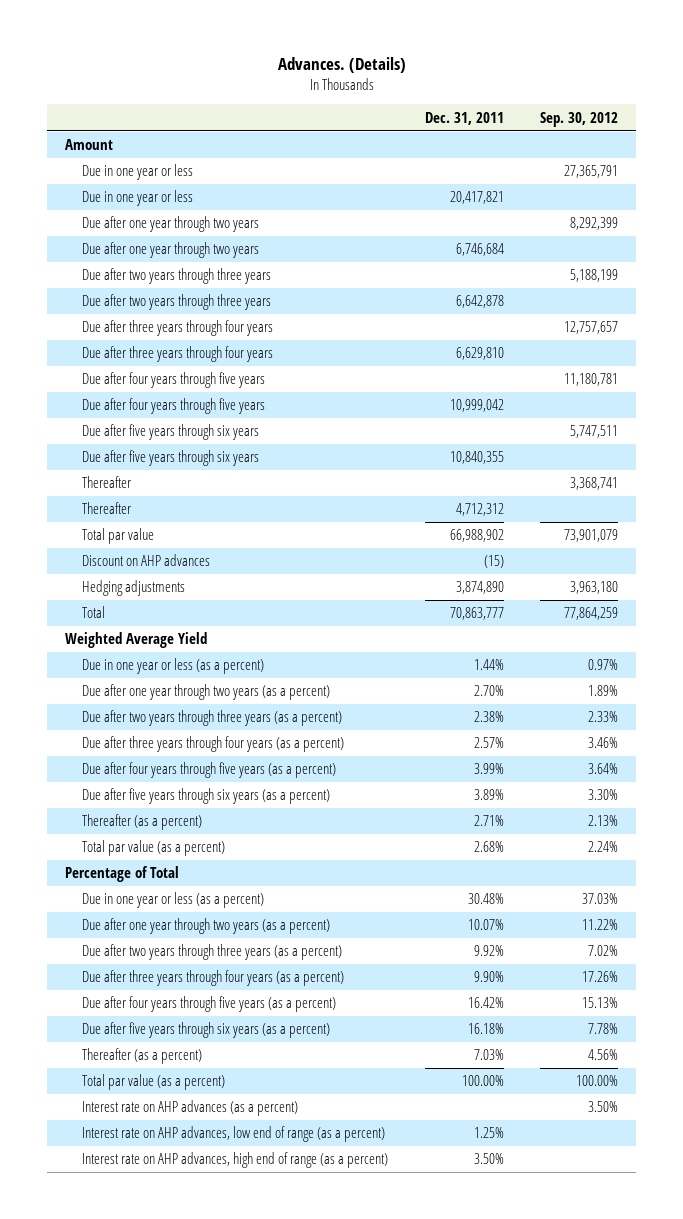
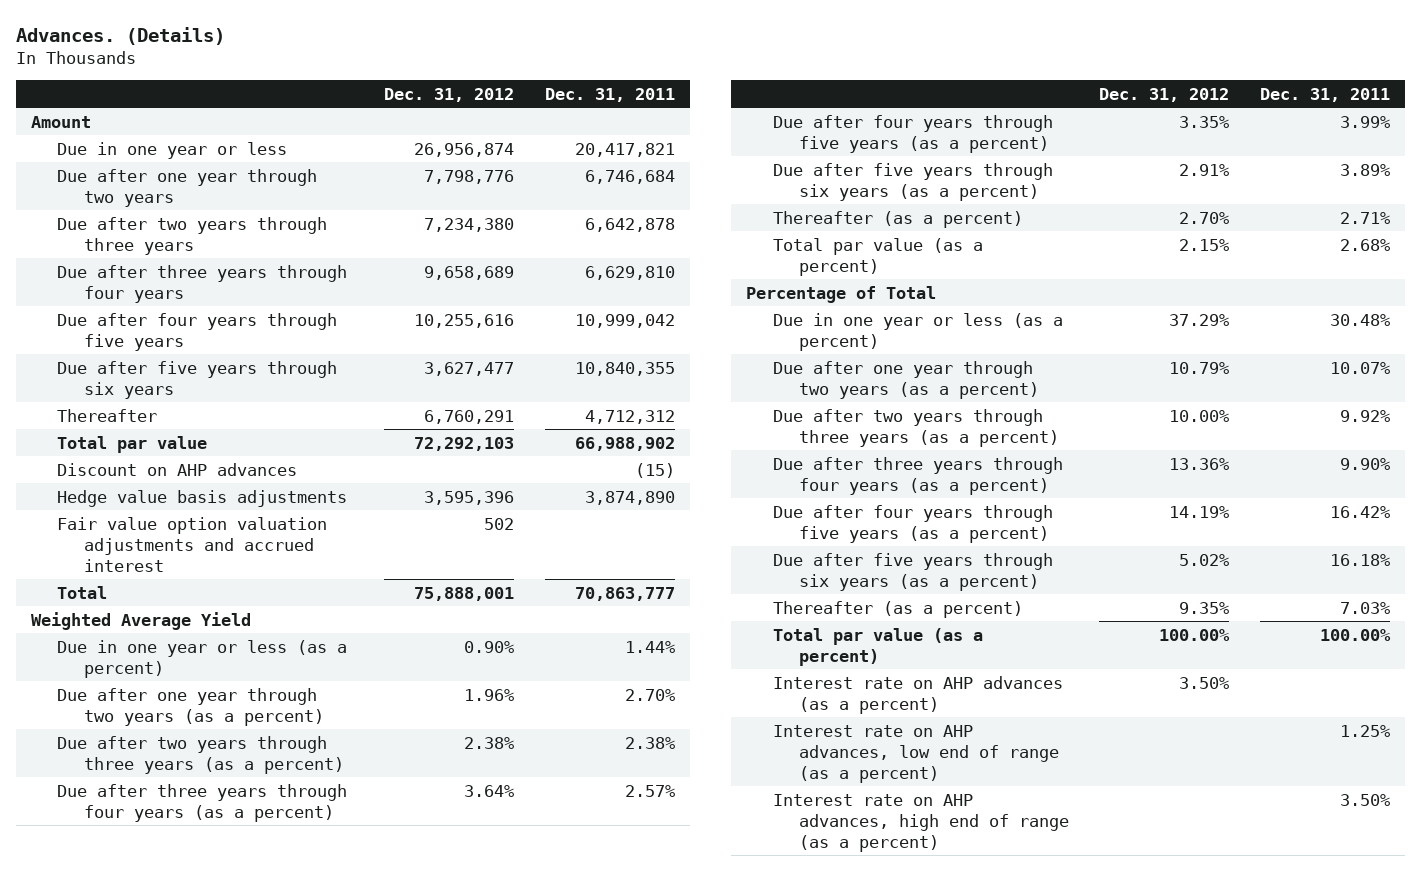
[540,111,619,127] Sep. 30, 2012 -> none
none -> [384,87,515,102] Dec. 31, 2012
[82,164,194,181] Due in one year or less -> none
[82,216,260,233] Due after one year through two years -> none
[82,268,272,285] Due after two years through three years -> none
[82,320,274,337] Due after three years through four years -> none
[82,372,266,389] Due after four years through five years -> none
[82,424,260,441] Due after five years through six years -> none
[82,476,132,489] Thereafter -> none
[82,580,186,597] Hedging adjustments -> [57,489,348,507] Hedge value basis adjustments
none -> [57,516,328,572] Fair value option valuation adjustments and accrued interest

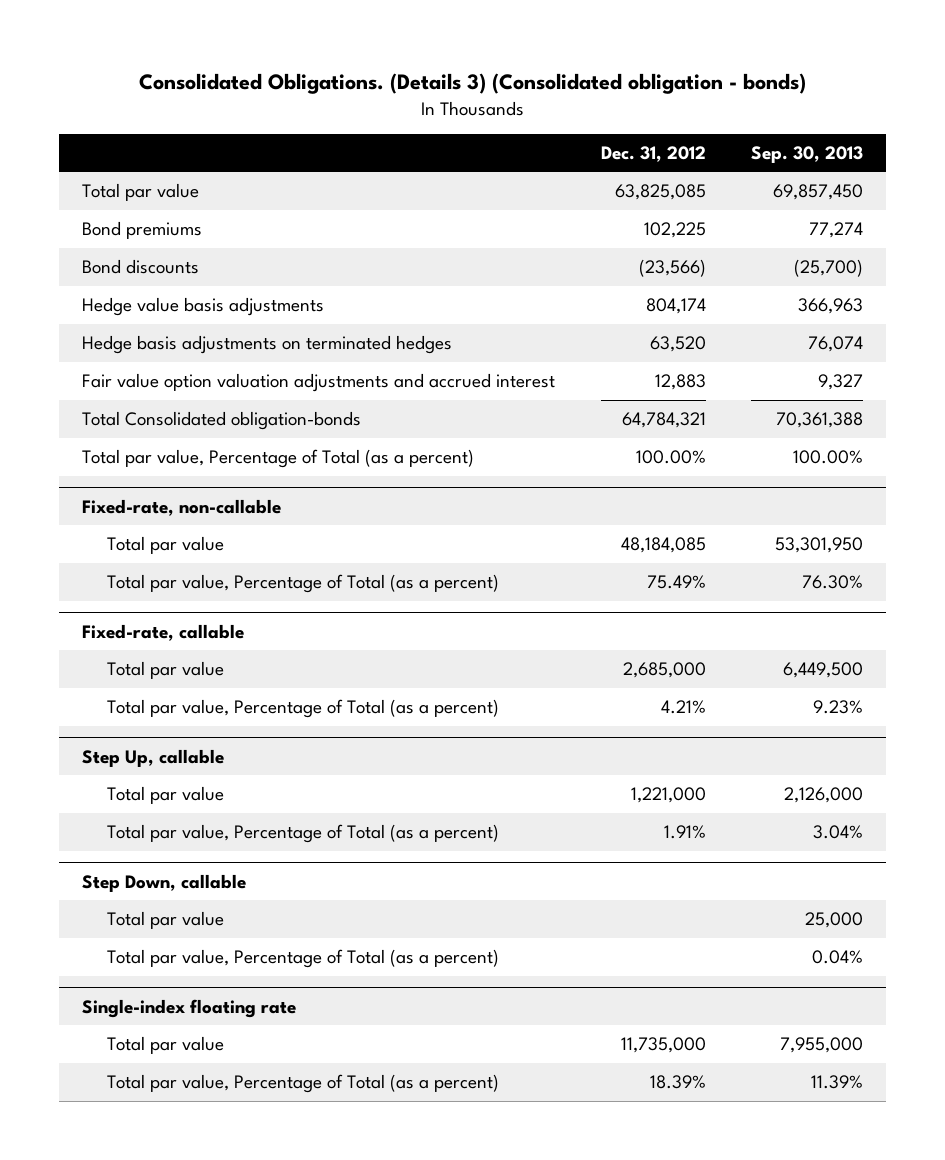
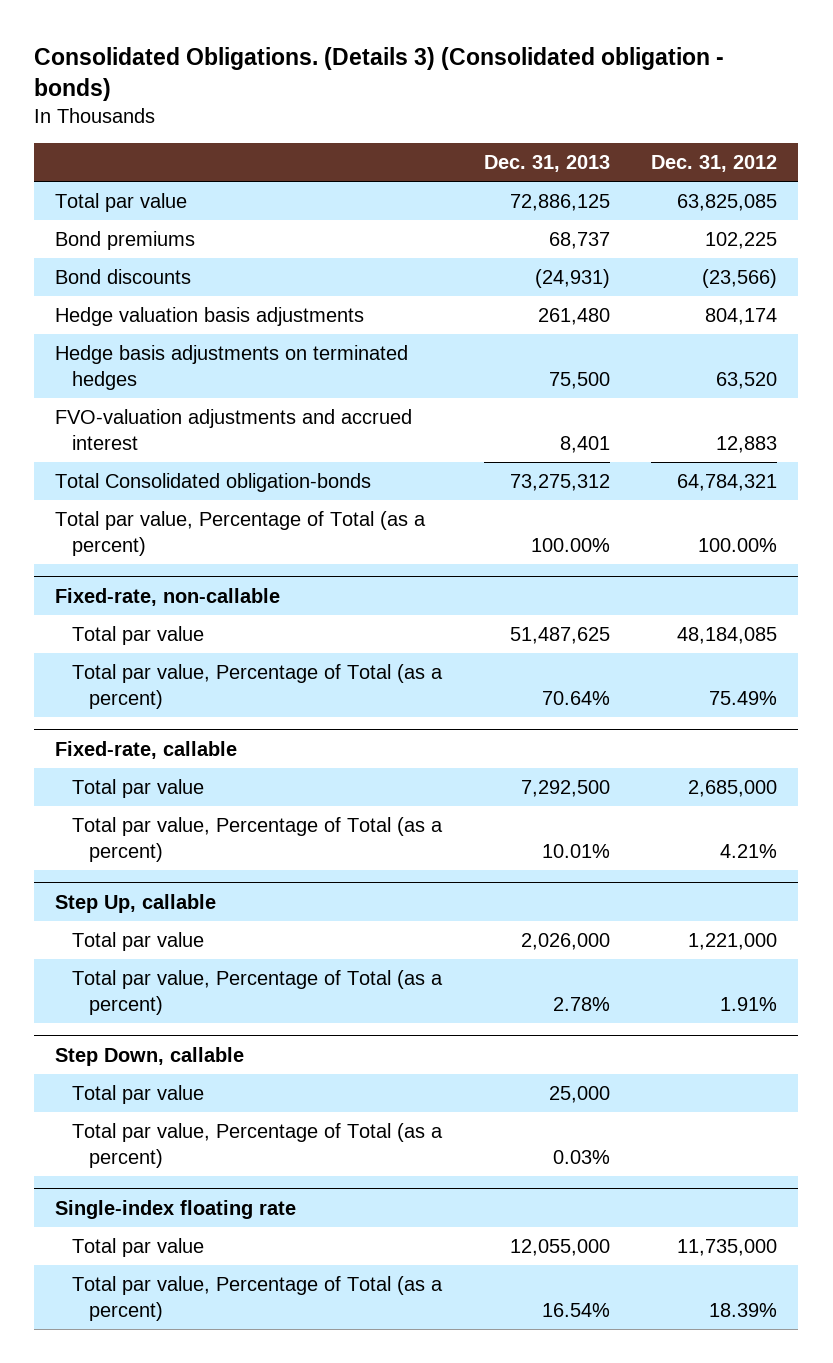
[751,145,864,163] Sep. 30, 2013 -> none
none -> [483,155,610,173] Dec. 31, 2013
[82,297,325,317] Hedge value basis adjustments -> [55,307,365,327] Hedge valuation basis adjustments
[82,373,556,393] Fair value option valuation adjustments and accrued interest -> [55,409,413,450] FVO-valuation adjustments and accrued interest

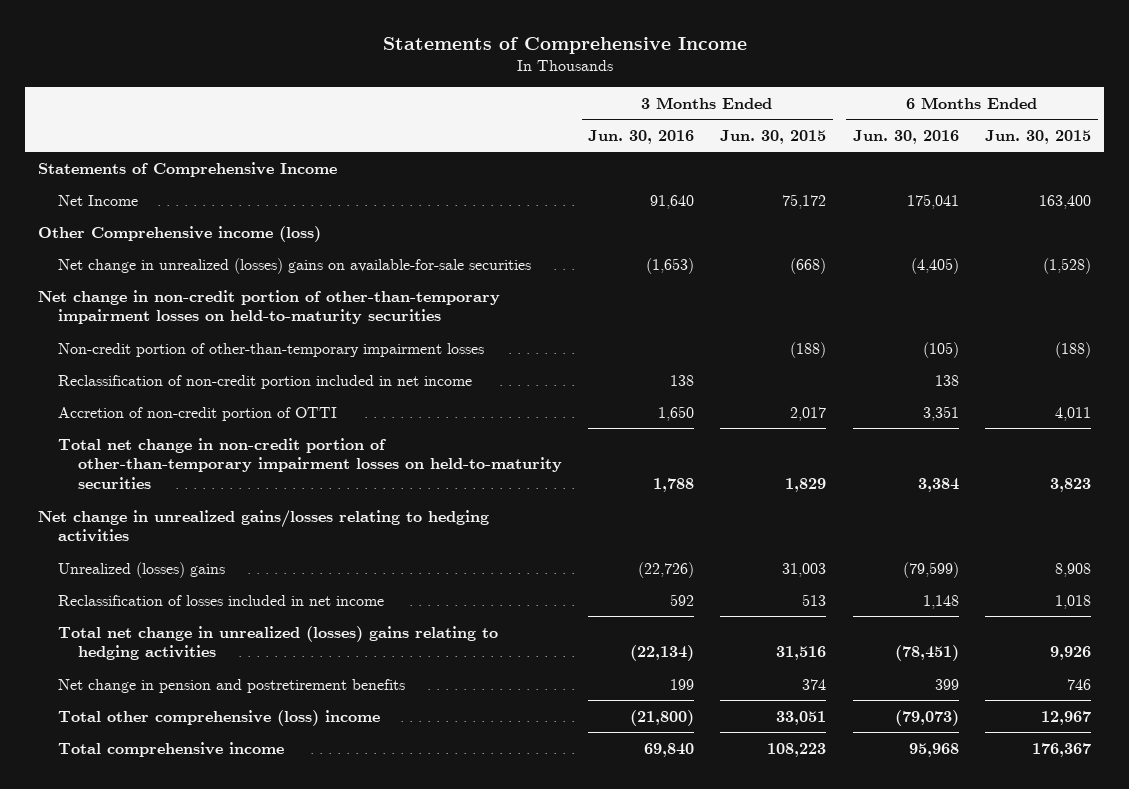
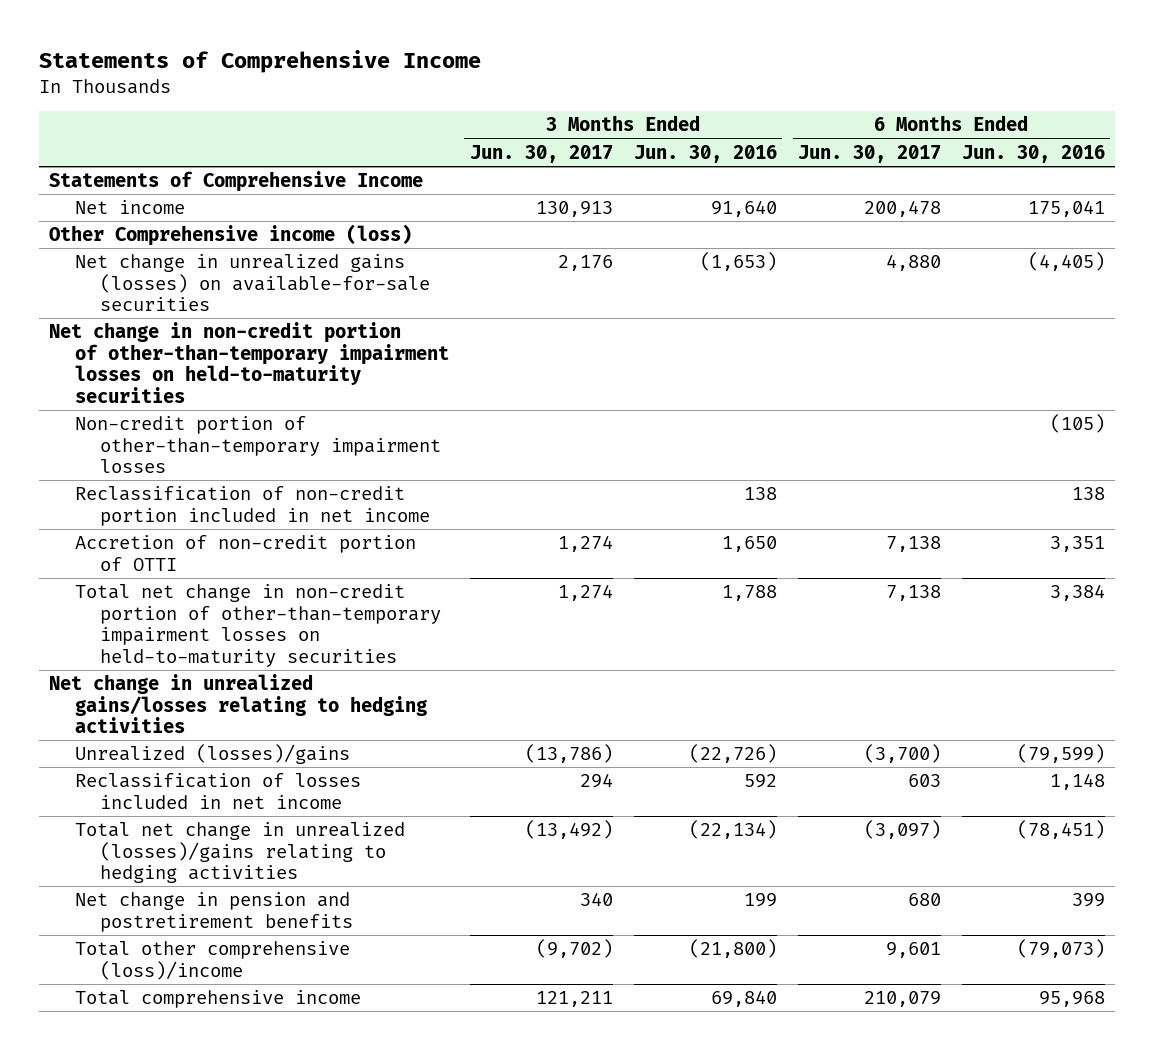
[720,129,827,144] Jun. 30, 2015 -> none
[985,129,1092,144] Jun. 30, 2015 -> none
none -> [469,144,613,163] Jun. 30, 2017
none -> [797,144,941,163] Jun. 30, 2017
[57,194,138,206] Net Income -> [74,200,185,215] Net income
[57,257,531,274] Net change in unrealized (losses) gains on available-for-sale securities -> [74,254,430,312] Net change in unrealized gains (losses) on available-for-sale securities
[57,561,225,578] Unrealized (losses) gains -> [74,744,350,765] Unrealized (losses)/gains
[57,625,498,661] Total net change in unrealized (losses) gains relating to hedging activities -> [74,822,405,884] Total net change in unrealized (losses)/gains relating to hedging activities
[57,709,380,726] Total other comprehensive (loss) income -> [74,941,350,980] Total other comprehensive (loss)/income

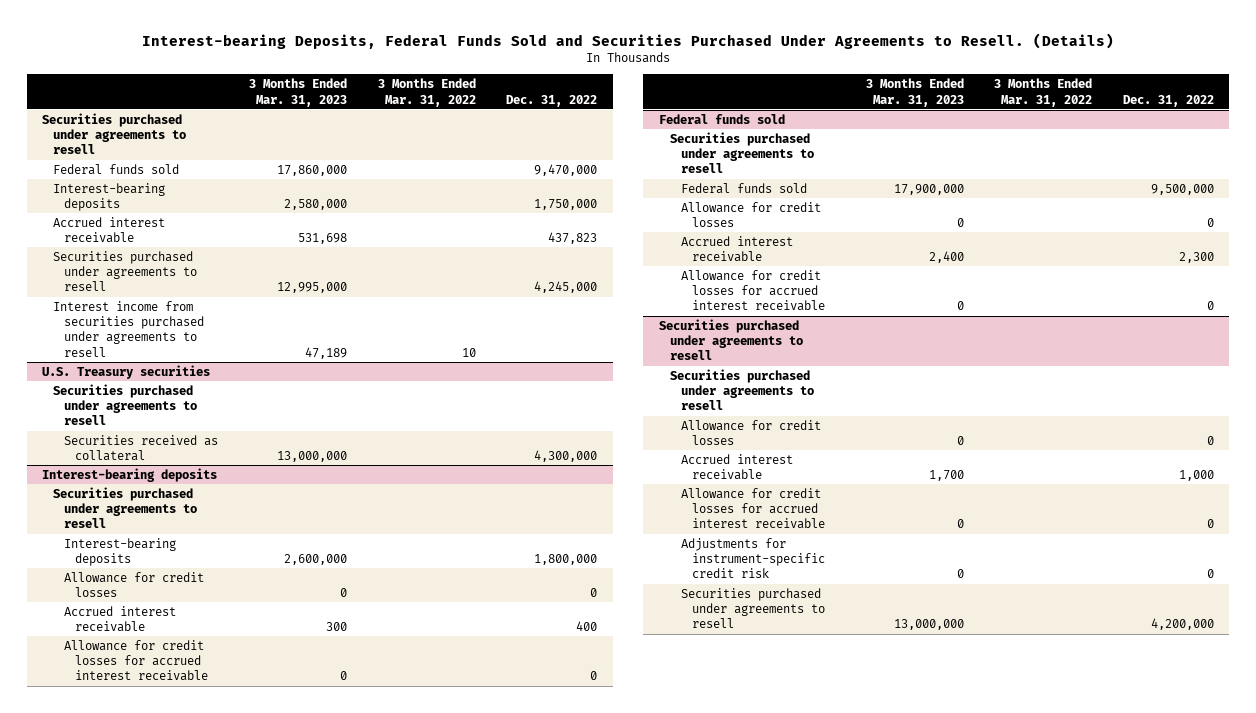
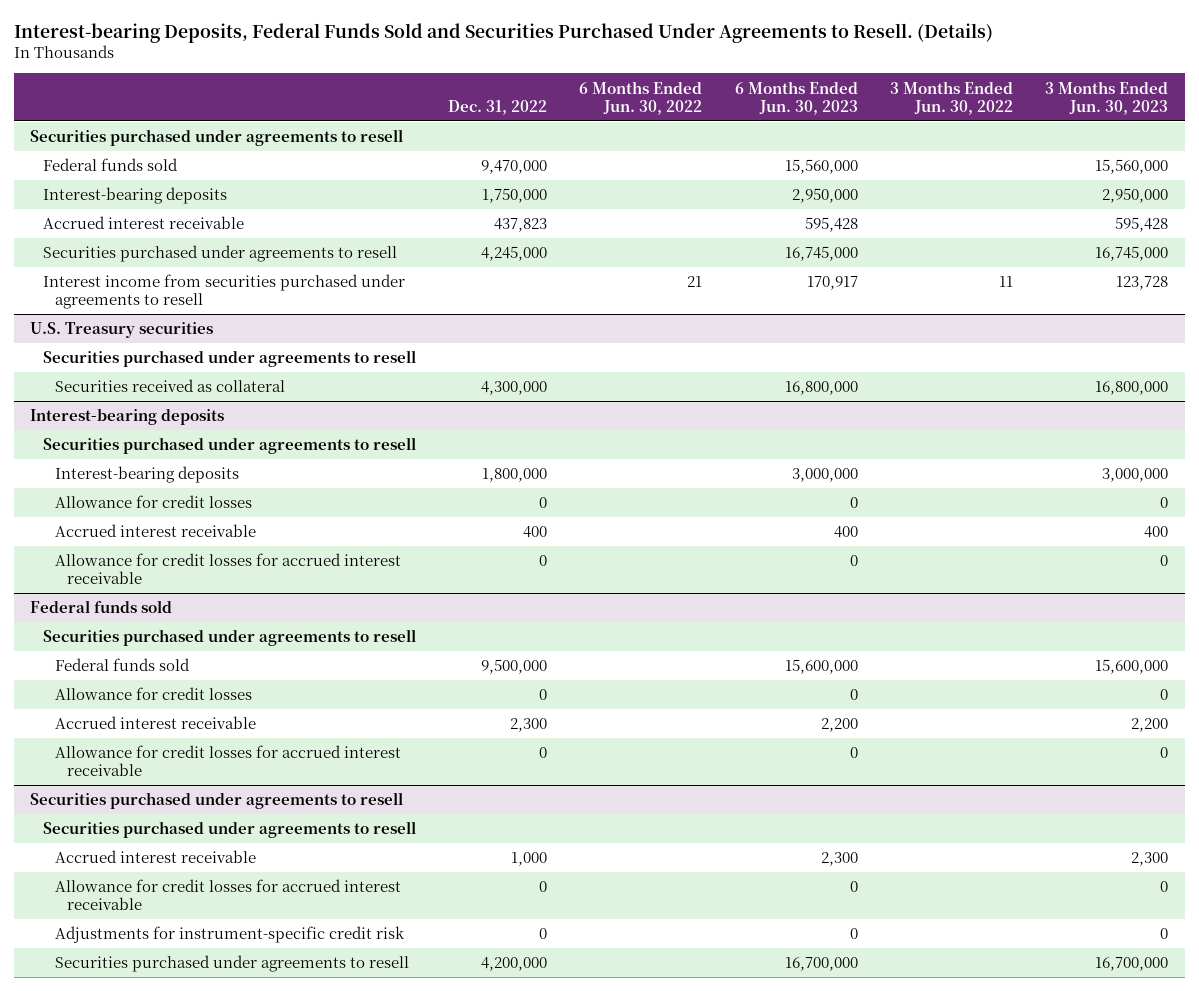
[249,78,348,107] 3 Months Ended Mar. 31, 2023 -> none
[377,78,476,107] 3 Months Ended Mar. 31, 2022 -> none
none -> [579,80,703,115] 6 Months Ended Jun. 30, 2022
none -> [734,80,858,115] 6 Months Ended Jun. 30, 2023
none -> [890,80,1014,115] 3 Months Ended Jun. 30, 2022
none -> [1045,80,1169,115] 3 Months Ended Jun. 30, 2023
[680,419,821,446] Allowance for credit losses -> none

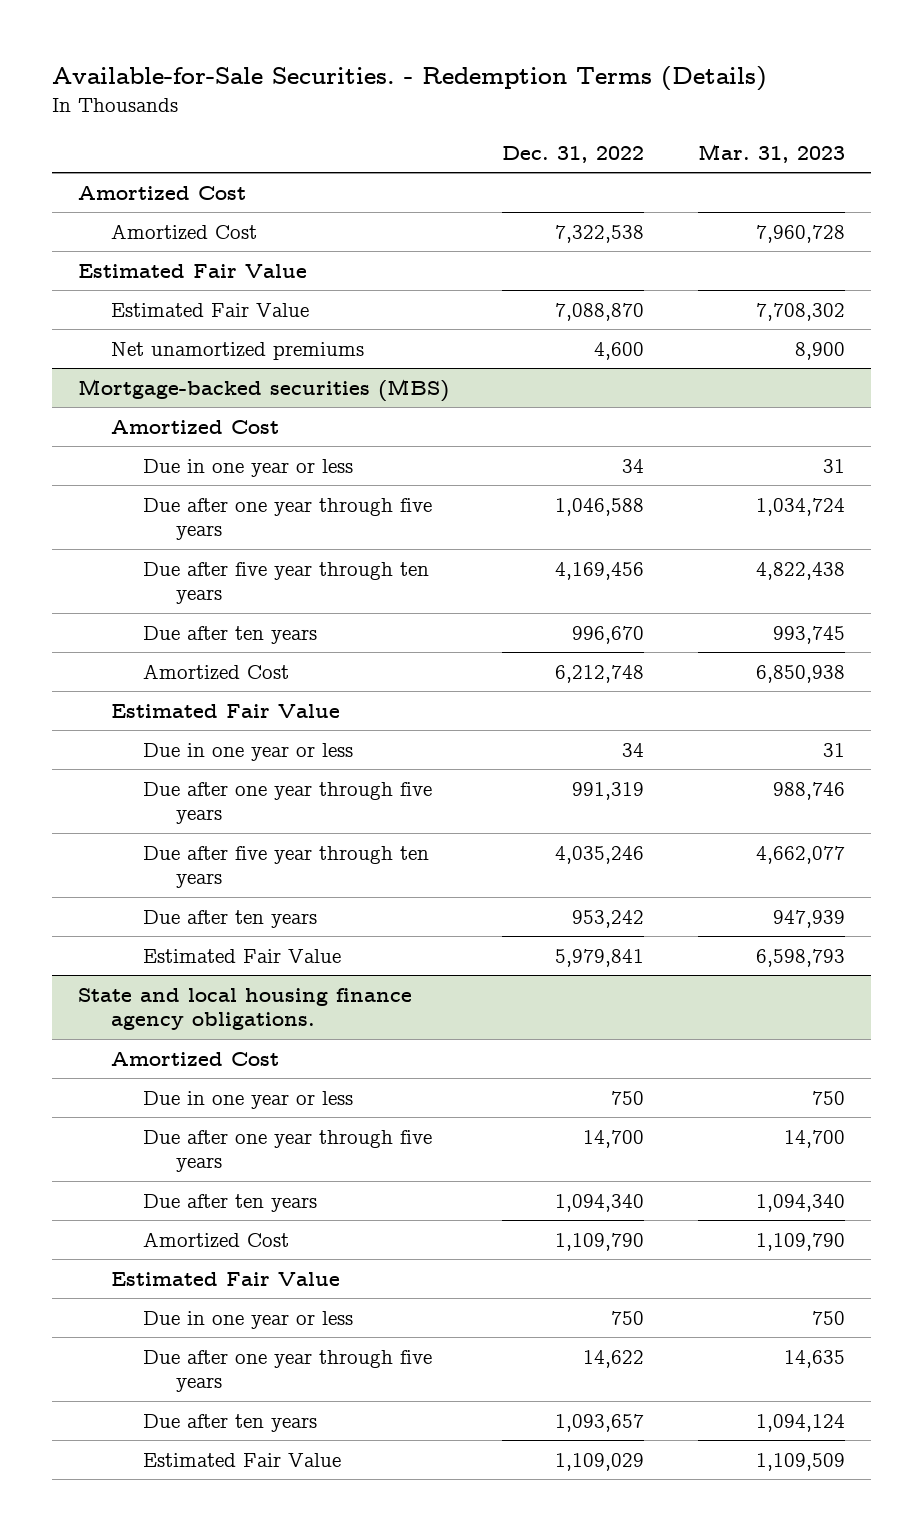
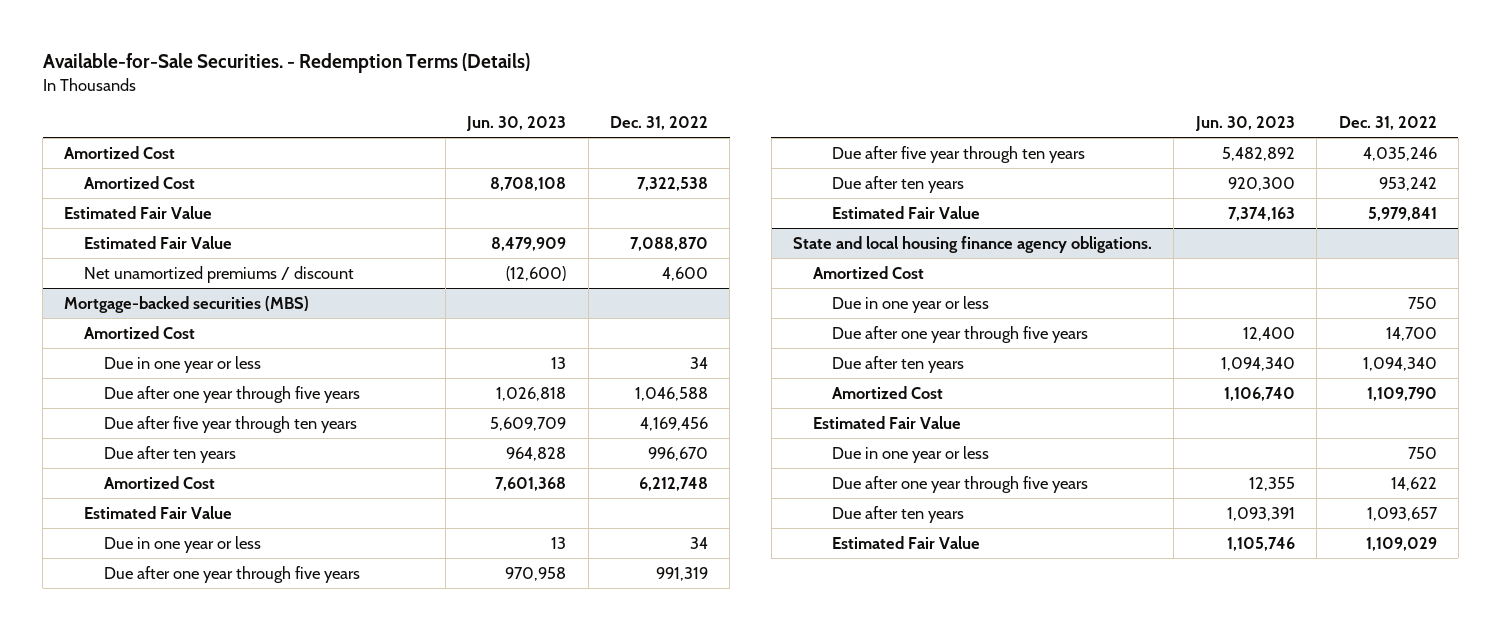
[697,143,845,163] Mar. 31, 2023 -> none
none -> [466,116,567,132] Jun. 30, 2023
[110,341,364,360] Net unamortized premiums -> [84,265,355,283] Net unamortized premiums / discount

